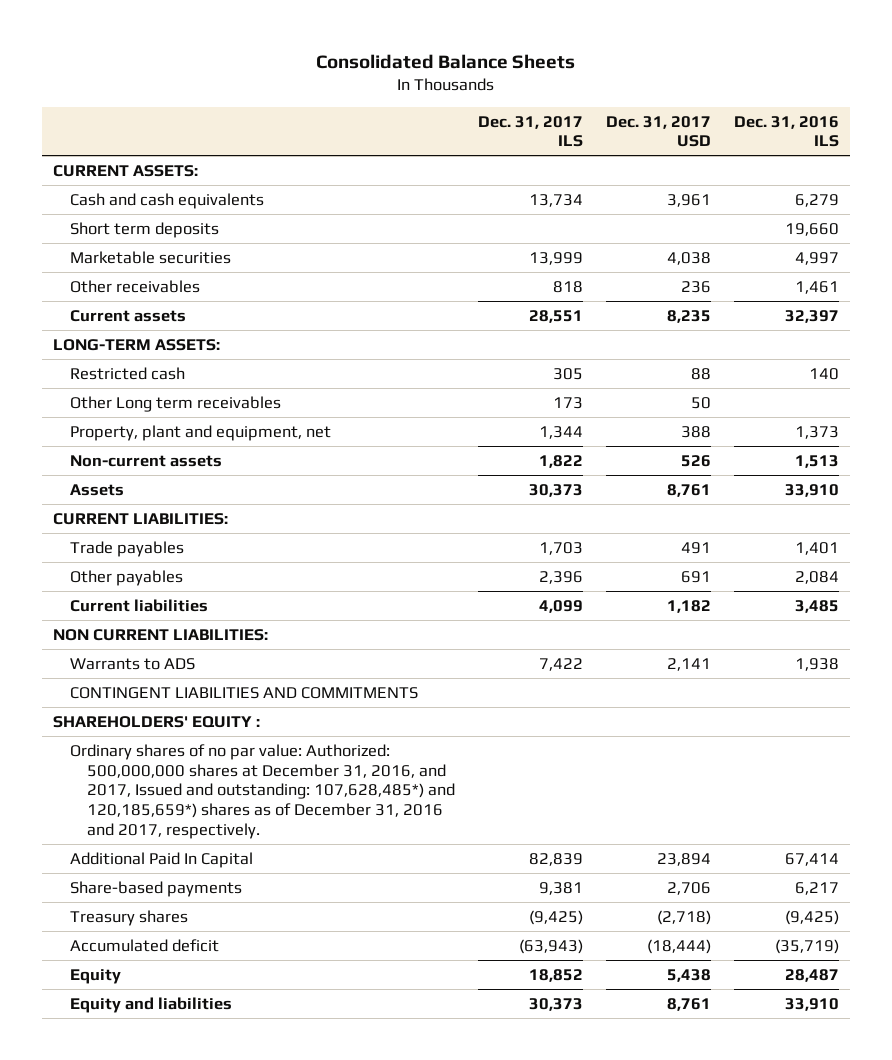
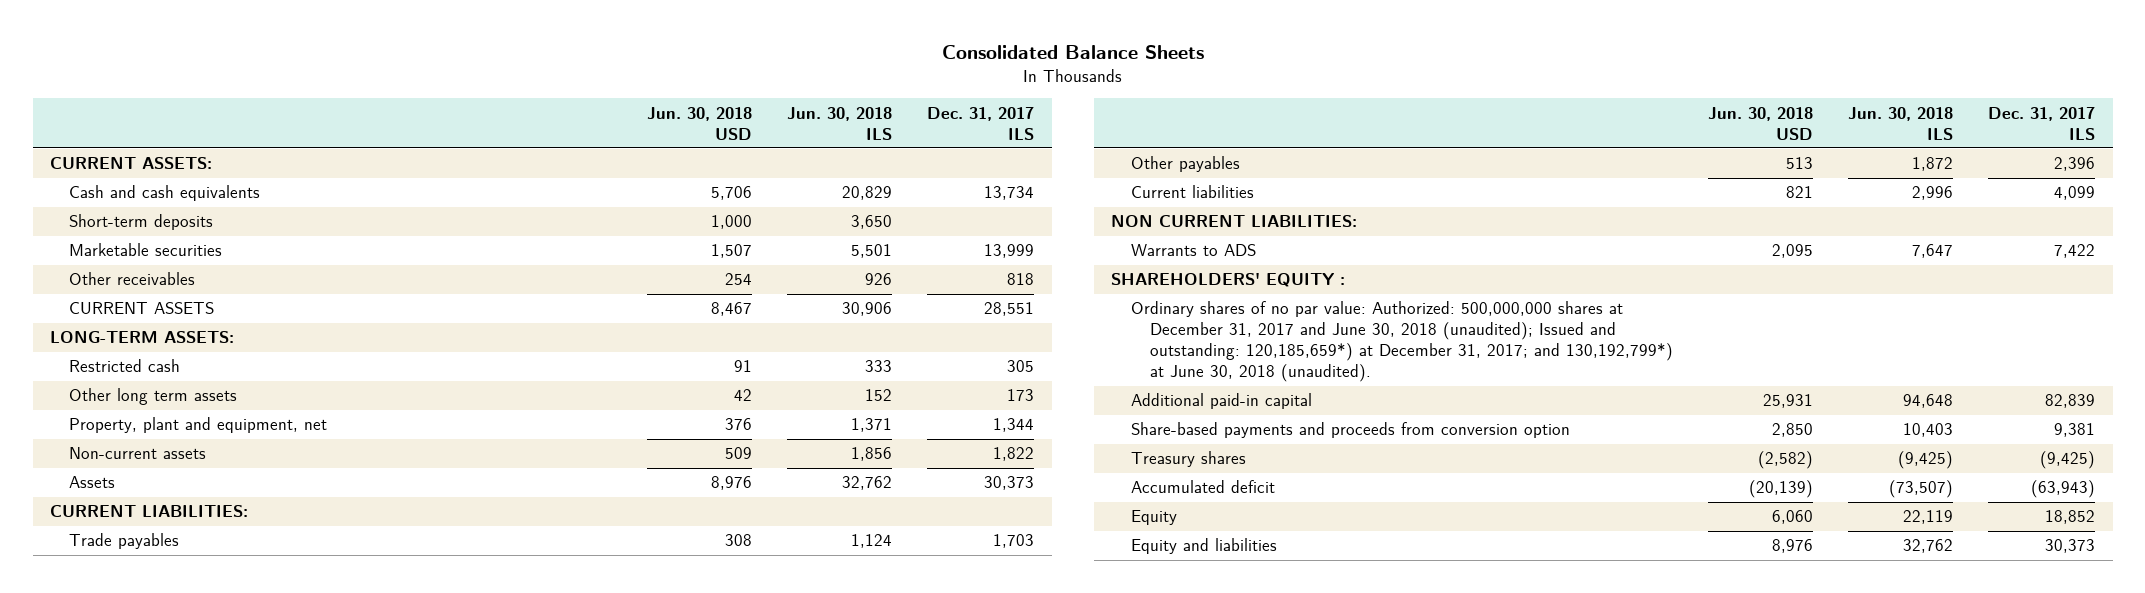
[606,115,712,148] Dec. 31, 2017 USD -> none
[733,115,839,148] Dec. 31, 2016 ILS -> none
none -> [646,106,752,140] Jun. 30, 2018 USD
none -> [786,106,892,140] Jun. 30, 2018 ILS
[70,222,220,239] Short term deposits -> [69,214,214,231] Short-term deposits
[70,310,187,323] Current assets -> [69,302,215,315] CURRENT ASSETS
[70,396,282,413] Other Long term receivables -> [69,388,238,406] Other long term assets
[70,687,419,700] CONTINGENT LIABILITIES AND COMMITMENTS -> none
[70,744,456,839] Ordinary shares of no par value: Authorized: 500,000,000 shares at December 31, 2016, and 2017, Issued and outstanding: 107,628,485*) and 120,185,659*) shares as of December 31, 2016 and 2017, respectively. -> [1130,301,1673,383] Ordinary shares of no par value: Authorized: 500,000,000 shares at December 31, 2017 and June 30, 2018 (unaudited); Issued and outstanding: 120,185,659*) at December 31, 2017; and 130,192,799*) at June 30, 2018 (unaudited).
[70,852,254,869] Additional Paid In Capital -> [1130,393,1312,410] Additional paid-in capital
[70,881,243,898] Share-based payments -> [1130,422,1570,439] Share-based payments and proceeds from conversion option

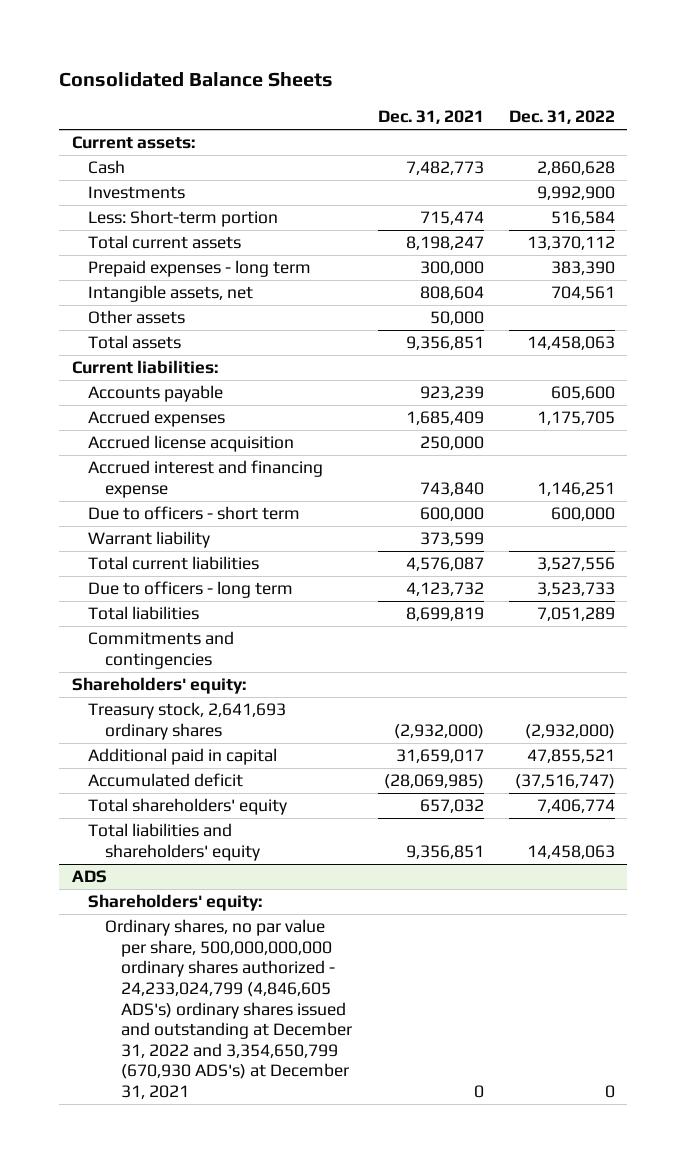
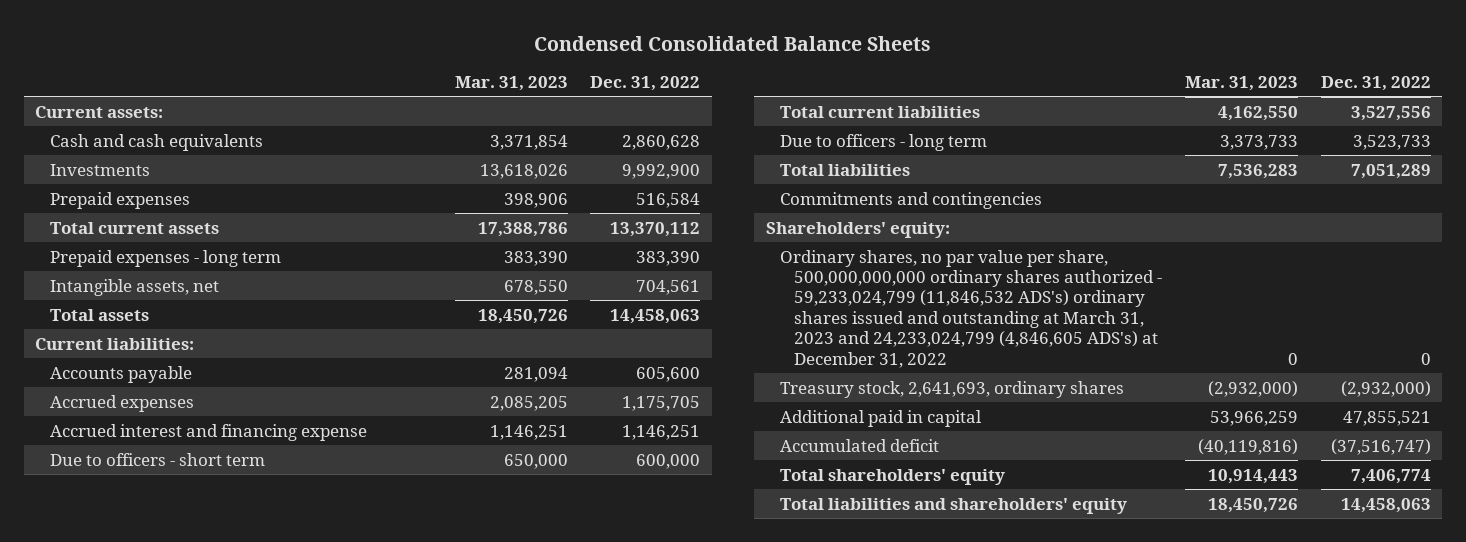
[59,72,334,88] Consolidated Balance Sheets -> [533,35,931,51] Condensed Consolidated Balance Sheets
[377,109,484,124] Dec. 31, 2021 -> none
none -> [454,76,568,92] Mar. 31, 2023
[88,160,126,175] Cash -> [49,133,263,151] Cash and cash equivalents
[88,210,279,228] Less: Short-term portion -> [49,191,190,209] Prepaid expenses
[88,310,186,325] Other assets -> none
[88,435,295,453] Accrued license acquisition -> none
[88,531,211,549] Warrant liability -> none
none -> [779,249,1163,368] Ordinary shares, no par value per share, 500,000,000,000 ordinary shares authorized - 59,233,024,799 (11,846,532 ADS's) ordinary shares issued and outstanding at March 31, 2023 and 24,233,024,799 (4,846,605 ADS's) at December 31, 2022
[88,702,287,740] Treasury stock, 2,641,693 ordinary shares -> [779,380,1124,398] Treasury stock, 2,641,693, ordinary shares
[71,870,107,884] ADS -> none
[88,894,263,912] Shareholders' equity: -> none
[104,919,353,1099] Ordinary shares, no par value per share, 500,000,000,000 ordinary shares authorized - 24,233,024,799 (4,846,605 ADS's) ordinary shares issued and outstanding at December 31, 2022 and 3,354,650,799 (670,930 ADS's) at December 31, 2021 -> none

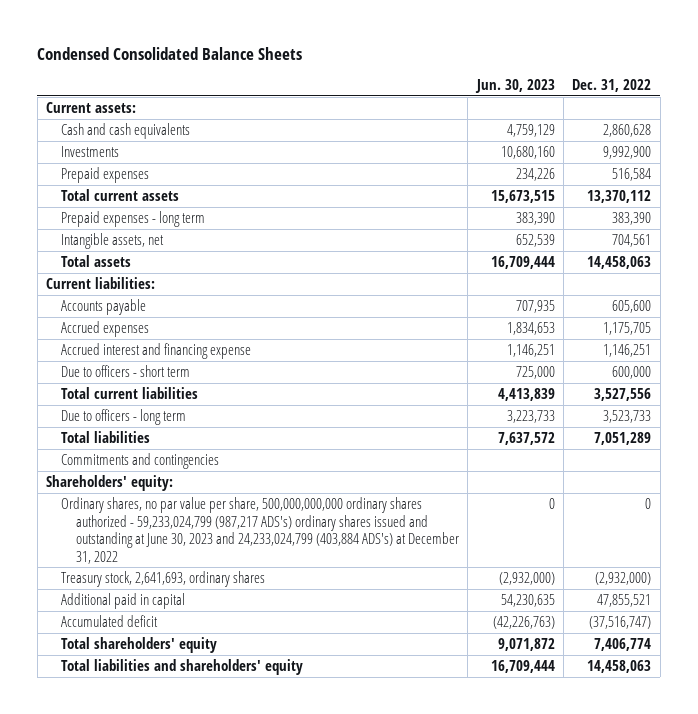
[454,76,568,92] Mar. 31, 2023 -> none
none -> [474,79,555,94] Jun. 30, 2023
[779,249,1163,368] Ordinary shares, no par value per share, 500,000,000,000 ordinary shares authorized - 59,233,024,799 (11,846,532 ADS's) ordinary shares issued and outstanding at March 31, 2023 and 24,233,024,799 (4,846,605 ADS's) at December 31, 2022 -> [61,496,459,564] Ordinary shares, no par value per share, 500,000,000,000 ordinary shares authorized - 59,233,024,799 (987,217 ADS's) ordinary shares issued and outstanding at June 30, 2023 and 24,233,024,799 (403,884 ADS's) at December 31, 2022

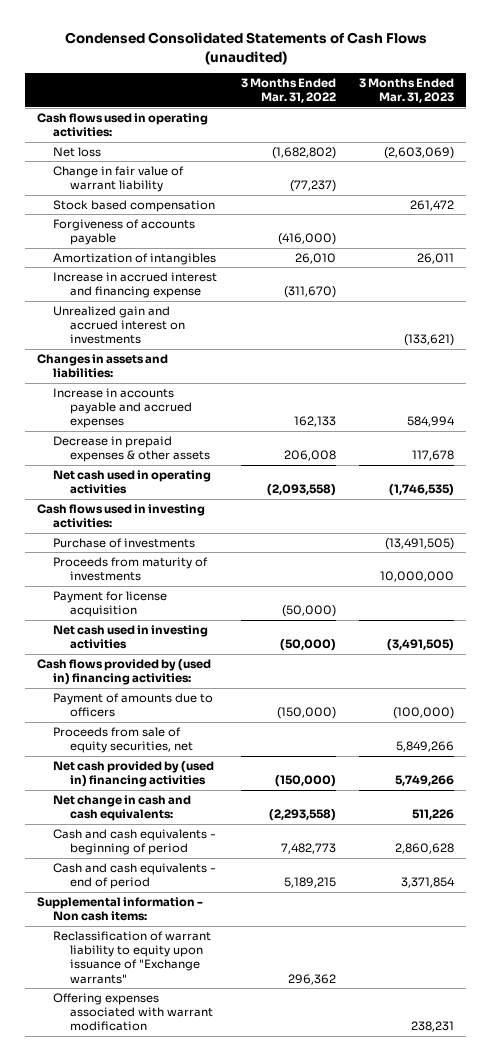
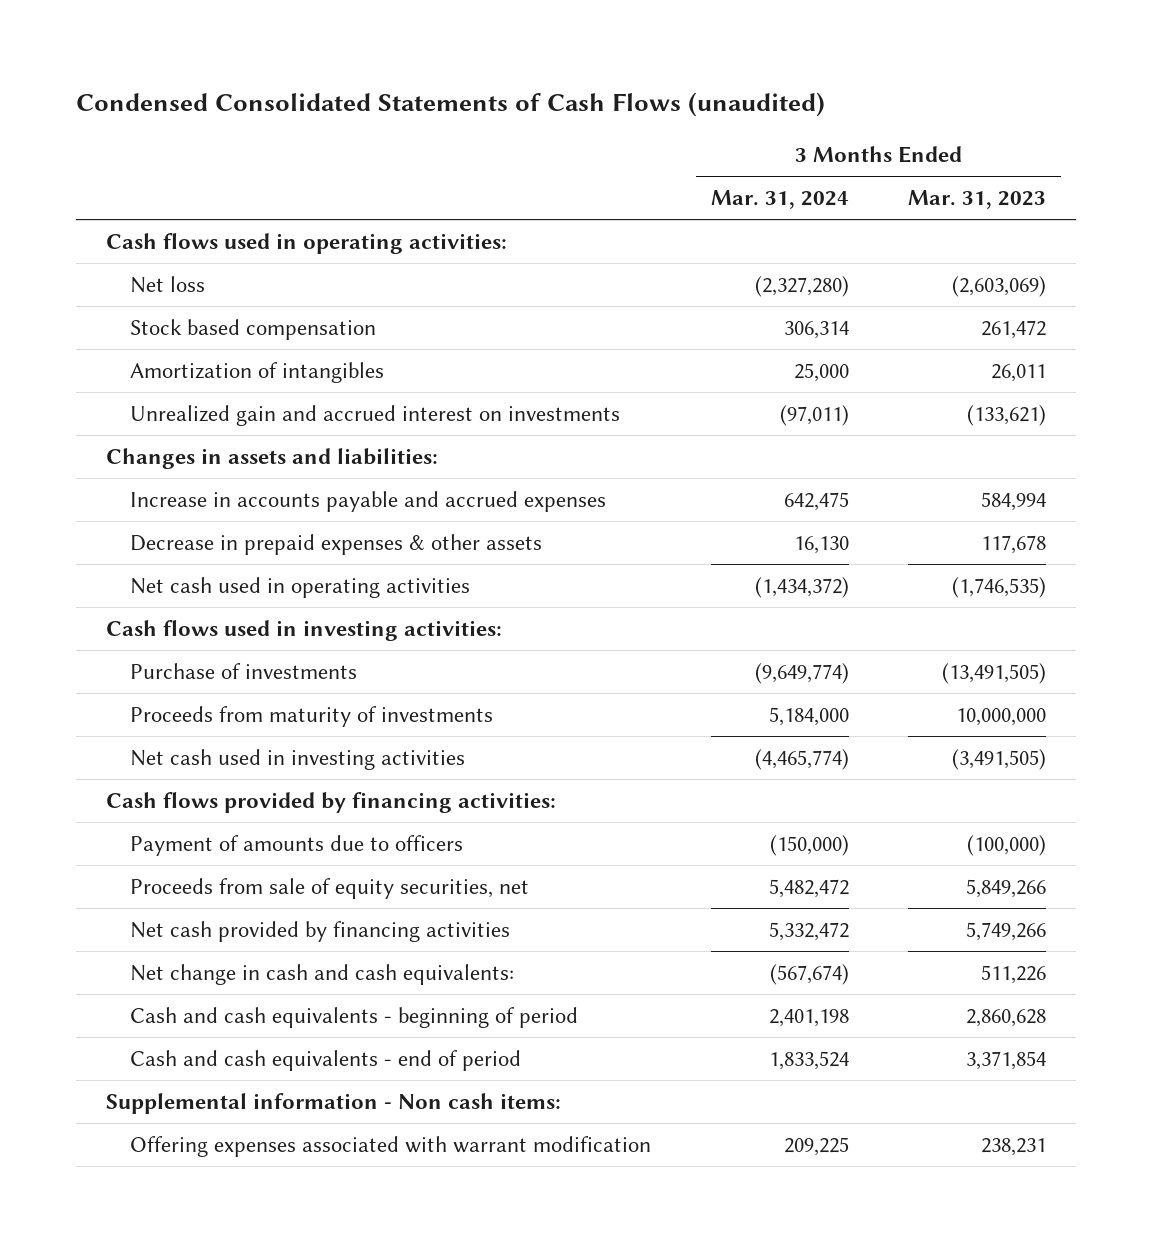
[240,78,336,104] 3 Months Ended Mar. 31, 2022 -> none
none -> [710,190,849,210] Mar. 31, 2024
[53,165,185,193] Change in fair value of warrant liability -> none
[53,218,196,246] Forgiveness of accounts payable -> none
[53,271,218,299] Increase in accrued interest and financing expense -> none
[53,590,168,618] Payment for license acquisition -> none
[37,658,212,686] Cash flows provided by (used in) financing activities: -> [106,791,557,813] Cash flows provided by financing activities:
[53,760,215,788] Net cash provided by (used in) financing activities -> [130,920,511,942] Net cash provided by financing activities
[53,930,212,984] Reclassification of warrant liability to equity upon issuance of "Exchange warrants" -> none

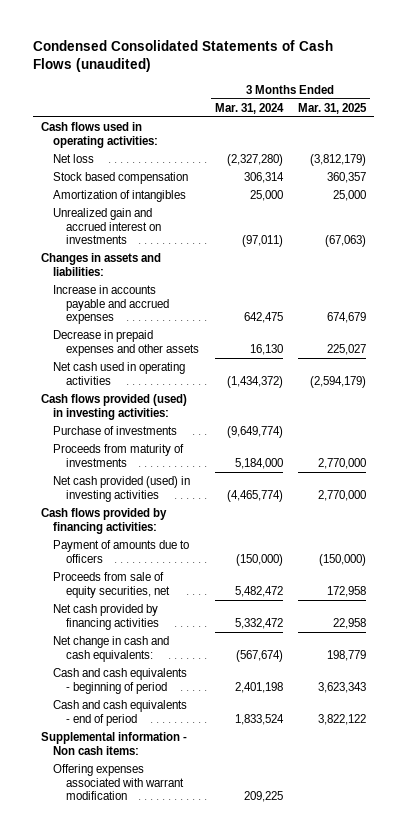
[908,190,1047,210] Mar. 31, 2023 -> none
none -> [298,102,368,114] Mar. 31, 2025
[130,533,543,555] Decrease in prepaid expenses & other assets -> [53,330,200,356] Decrease in prepaid expenses and other assets
[106,619,503,641] Cash flows used in investing activities: -> [40,394,187,420] Cash flows provided (used) in investing activities:
[130,748,466,770] Net cash used in investing activities -> [53,476,191,502] Net cash provided (used) in investing activities

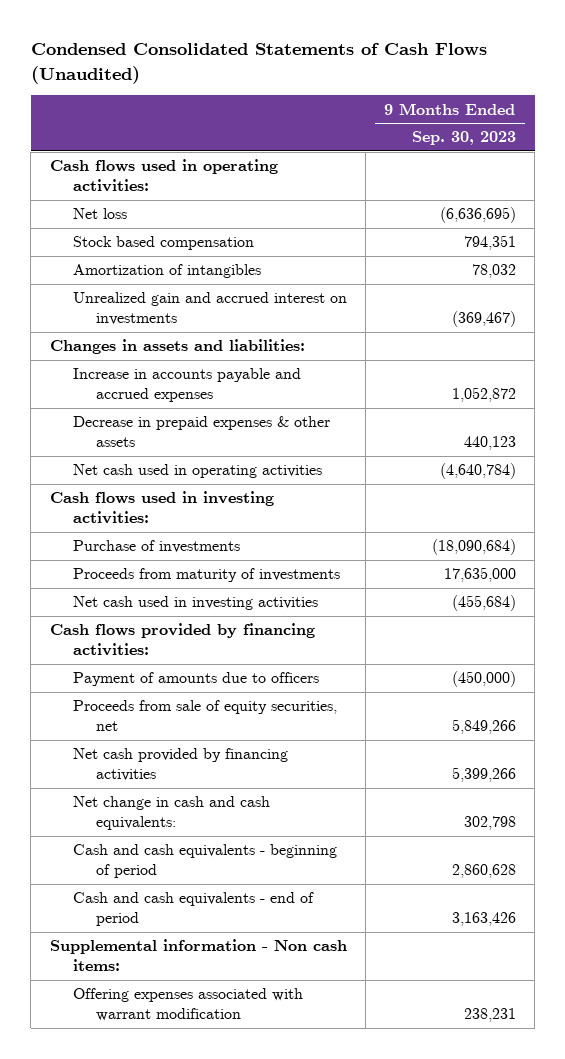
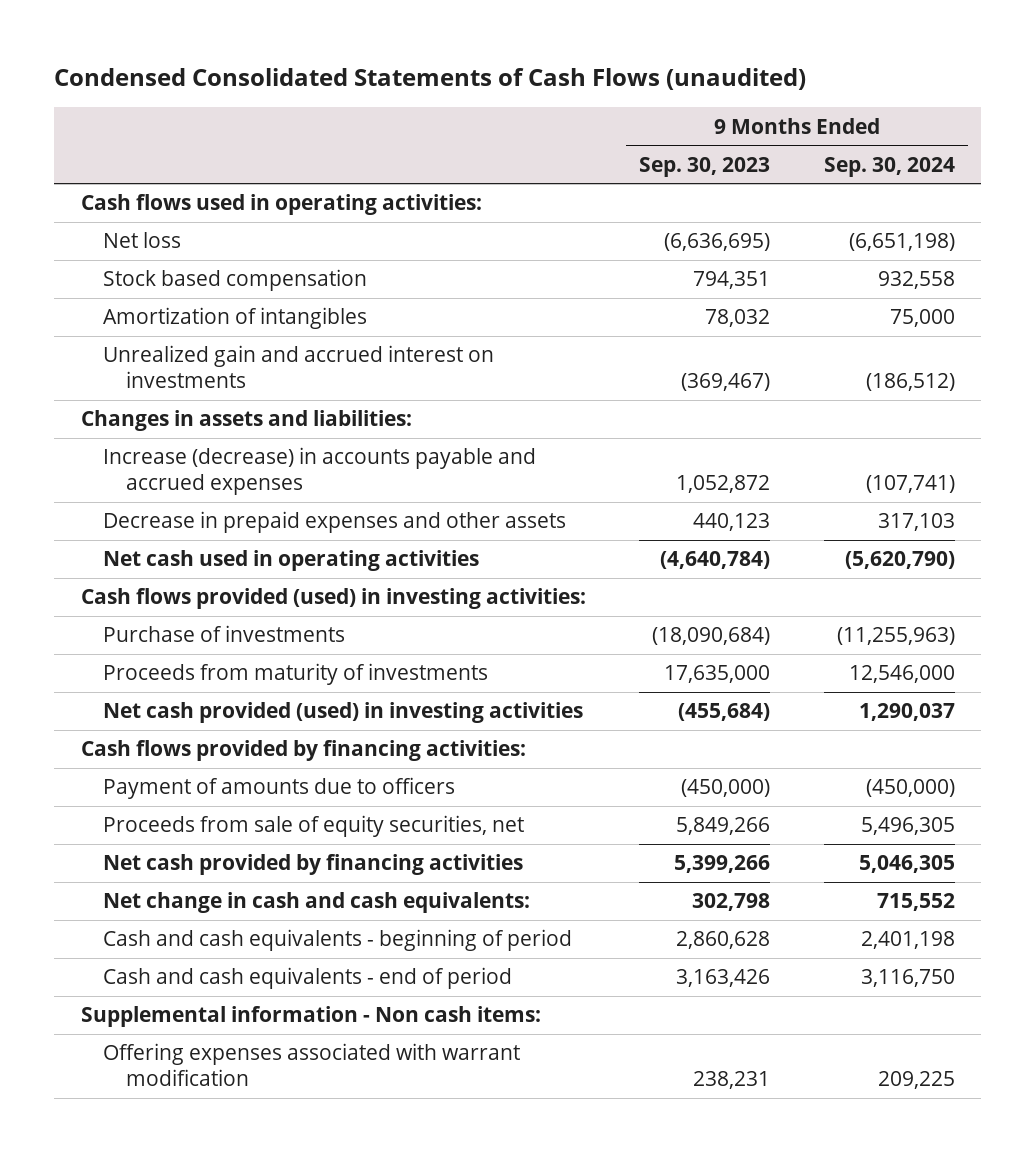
[30,43,487,84] Condensed Consolidated Statements of Cash Flows (Unaudited) -> [53,68,806,91] Condensed Consolidated Statements of Cash Flows (unaudited)
none -> [823,156,955,177] Sep. 30, 2024
[72,368,301,403] Increase in accounts payable and accrued expenses -> [103,447,537,496] Increase (decrease) in accounts payable and accrued expenses
[72,416,330,448] Decrease in prepaid expenses & other assets -> [103,511,567,534] Decrease in prepaid expenses and other assets
[49,491,274,525] Cash flows used in investing activities: -> [80,588,586,610] Cash flows provided (used) in investing activities:
[72,596,318,611] Net cash used in investing activities -> [103,702,584,724] Net cash provided (used) in investing activities

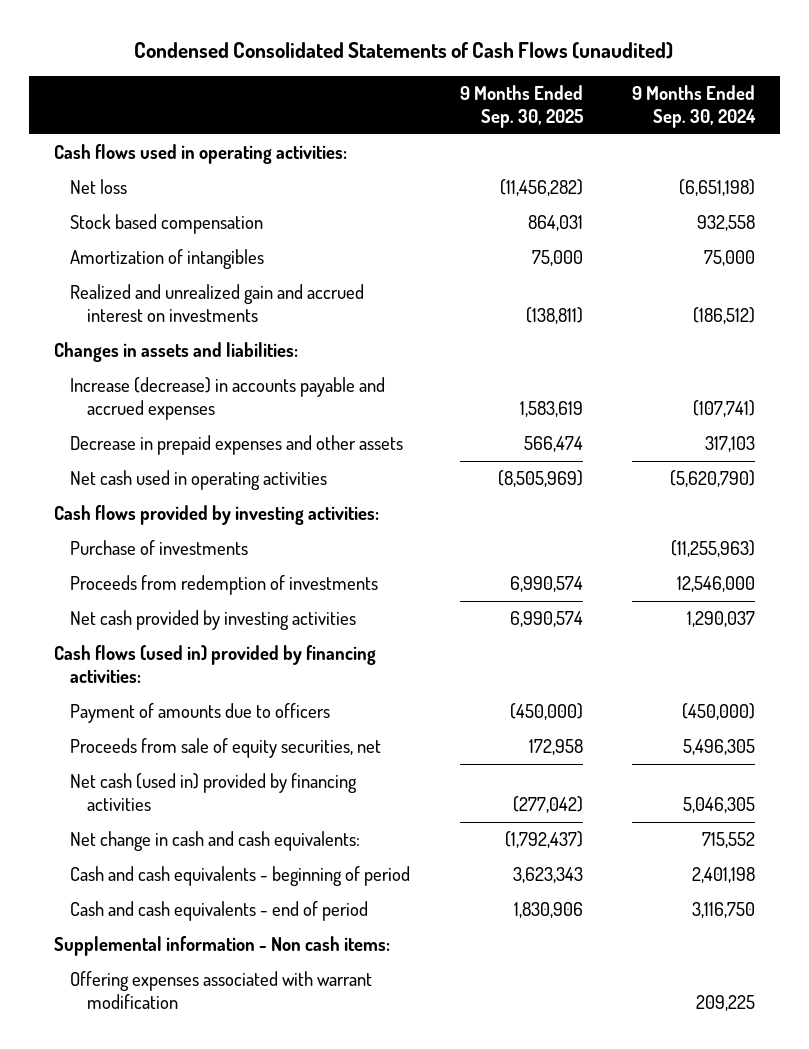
[639,156,771,177] Sep. 30, 2023 -> none
none -> [459,85,583,129] 9 Months Ended Sep. 30, 2025
[103,345,495,389] Unrealized gain and accrued interest on investments -> [70,284,365,323] Realized and unrealized gain and accrued interest on investments
[80,588,586,610] Cash flows provided (used) in investing activities: -> [53,505,379,526] Cash flows provided by investing activities:
[103,663,489,686] Proceeds from maturity of investments -> [70,575,379,596] Proceeds from redemption of investments
[103,702,584,724] Net cash provided (used) in investing activities -> [70,610,357,631] Net cash provided by investing activities
[80,740,526,762] Cash flows provided by financing activities: -> [53,645,376,684] Cash flows (used in) provided by financing activities:
[103,854,524,876] Net cash provided by financing activities -> [70,773,358,812] Net cash (used in) provided by financing activities

